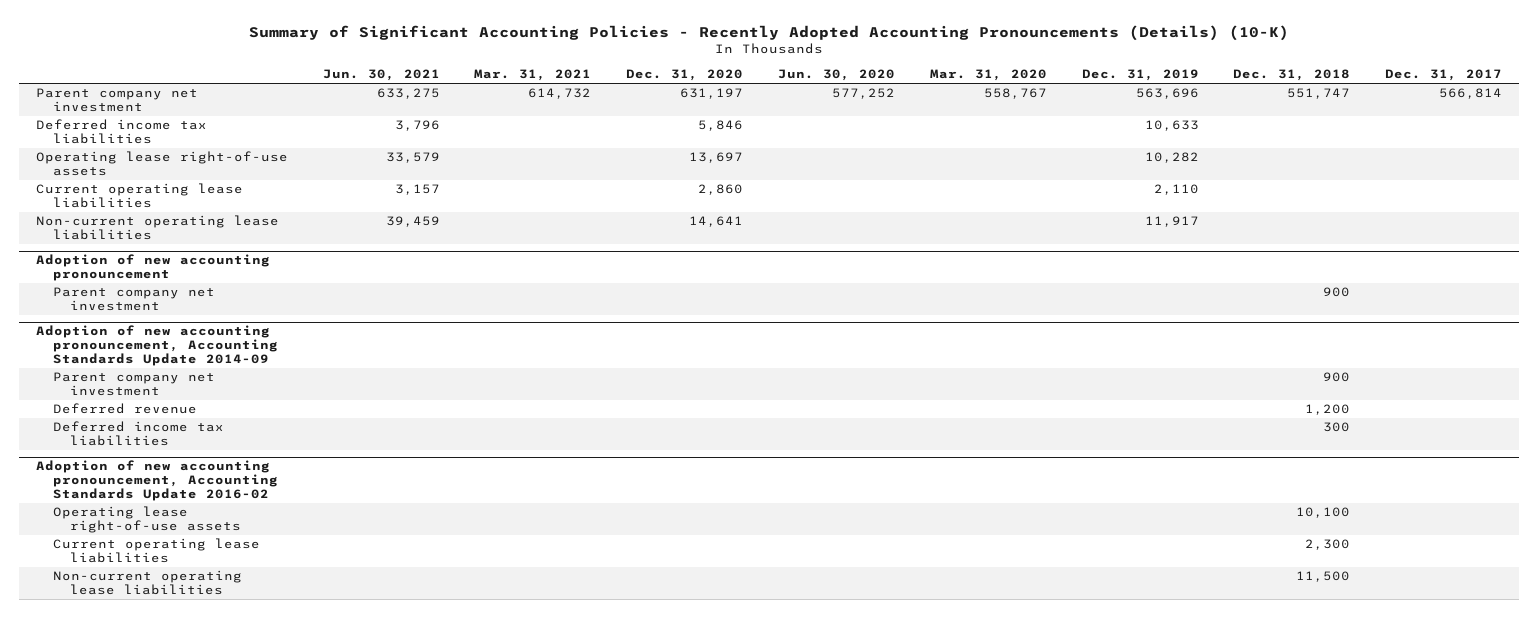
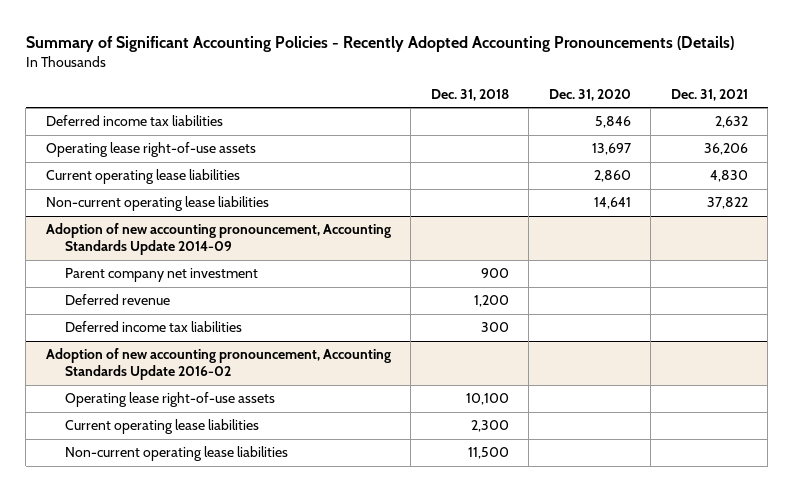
[249,25,1290,42] Summary of Significant Accounting Policies - Recently Adopted Accounting Pronouncements (Details) (10-K) -> [25,35,734,52] Summary of Significant Accounting Policies - Recently Adopted Accounting Pronouncements (Details)
[322,69,440,82] Jun. 30, 2021 -> none
[474,69,592,82] Mar. 31, 2021 -> none
[778,69,896,82] Jun. 30, 2020 -> none
[929,69,1047,82] Mar. 31, 2020 -> none
[1081,69,1199,82] Dec. 31, 2019 -> none
[1385,69,1503,82] Dec. 31, 2017 -> none
none -> [670,89,748,102] Dec. 31, 2021
[35,88,198,113] Parent company net investment -> none
[35,254,270,282] Adoption of new accounting pronouncement -> none
[53,287,216,312] Parent company net investment -> none

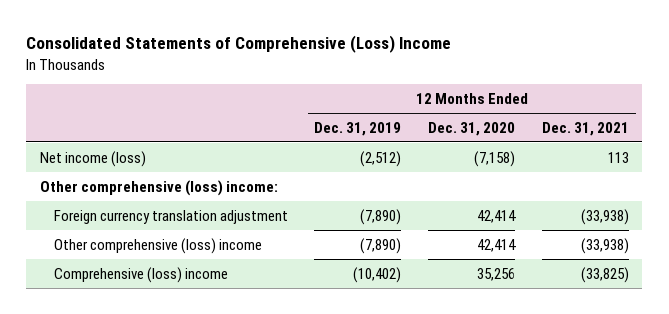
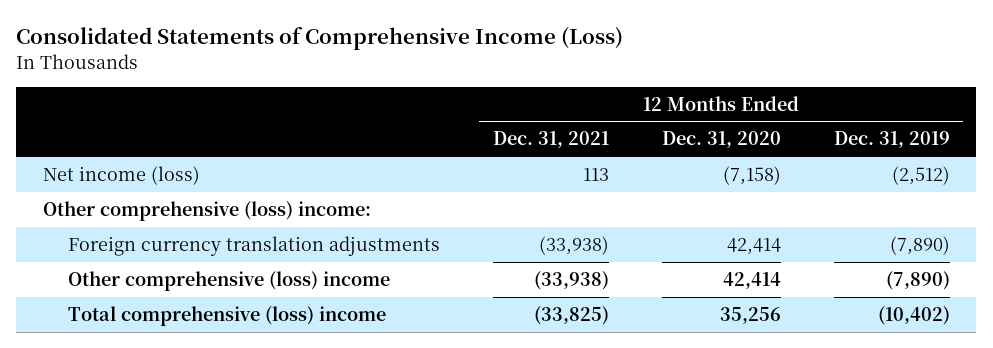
[26,35,452,54] Consolidated Statements of Comprehensive (Loss) Income -> [16,27,624,51] Consolidated Statements of Comprehensive Income (Loss)
[53,209,288,224] Foreign currency translation adjustment -> [67,235,440,256] Foreign currency translation adjustments
[53,266,228,283] Comprehensive (loss) income -> [67,305,386,326] Total comprehensive (loss) income

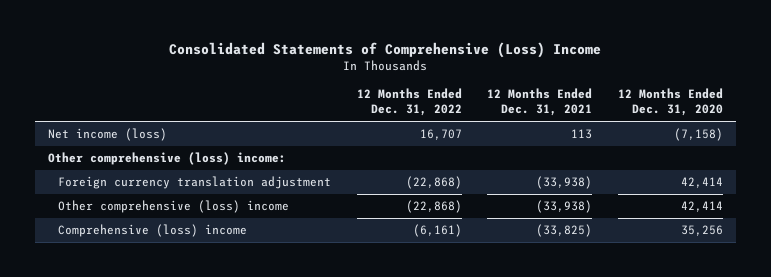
[16,27,624,51] Consolidated Statements of Comprehensive Income (Loss) -> [169,41,602,58] Consolidated Statements of Comprehensive (Loss) Income
[833,131,950,149] Dec. 31, 2019 -> none
none -> [356,88,462,117] 12 Months Ended Dec. 31, 2022
[67,235,440,256] Foreign currency translation adjustments -> [58,176,332,190] Foreign currency translation adjustment
[67,305,386,326] Total comprehensive (loss) income -> [58,224,248,238] Comprehensive (loss) income

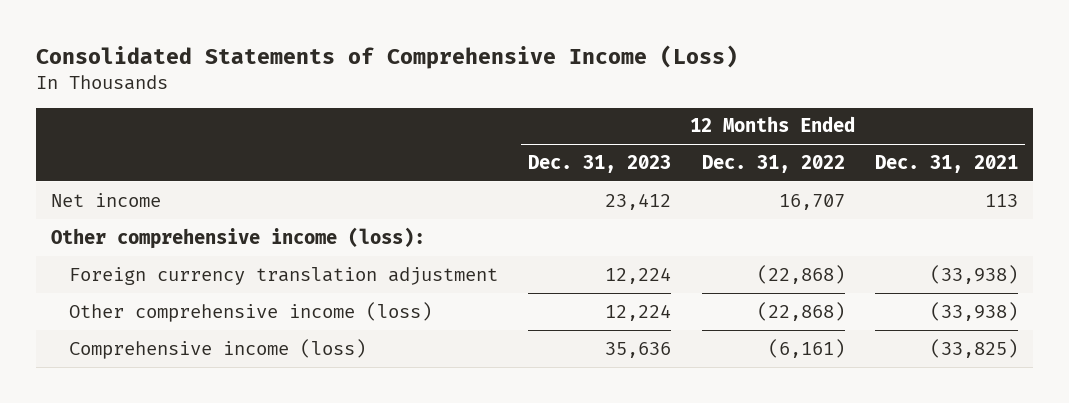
[169,41,602,58] Consolidated Statements of Comprehensive (Loss) Income -> [35,45,738,70] Consolidated Statements of Comprehensive Income (Loss)
[617,88,723,117] 12 Months Ended Dec. 31, 2020 -> none
none -> [528,155,672,174] Dec. 31, 2023
[47,128,167,142] Net income (loss) -> [51,192,162,207] Net income
[47,152,286,166] Other comprehensive (loss) income: -> [51,226,426,249] Other comprehensive income (loss):
[58,200,290,214] Other comprehensive (loss) income -> [69,301,433,322] Other comprehensive income (loss)
[58,224,248,238] Comprehensive (loss) income -> [69,338,367,359] Comprehensive income (loss)

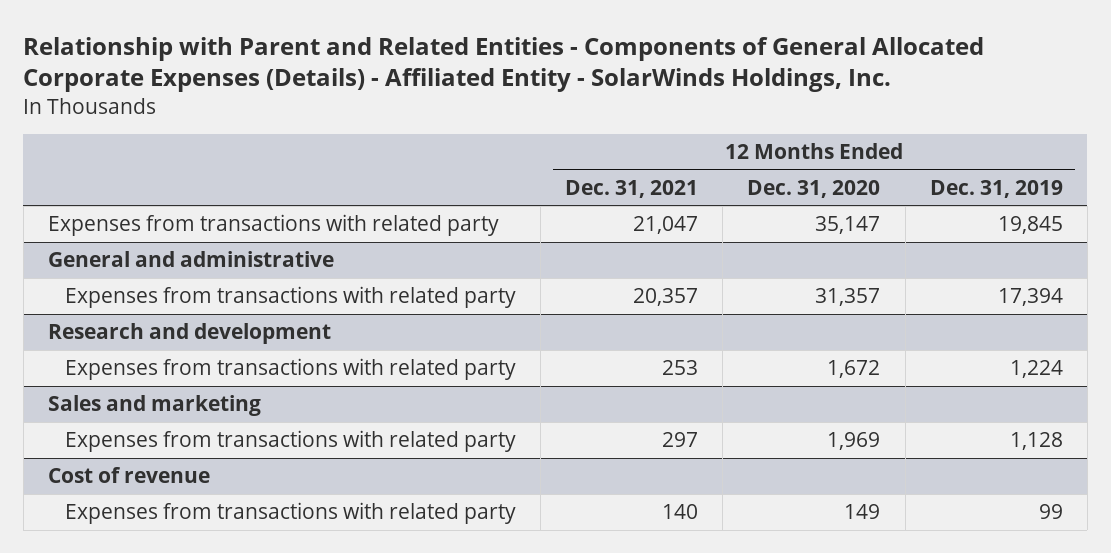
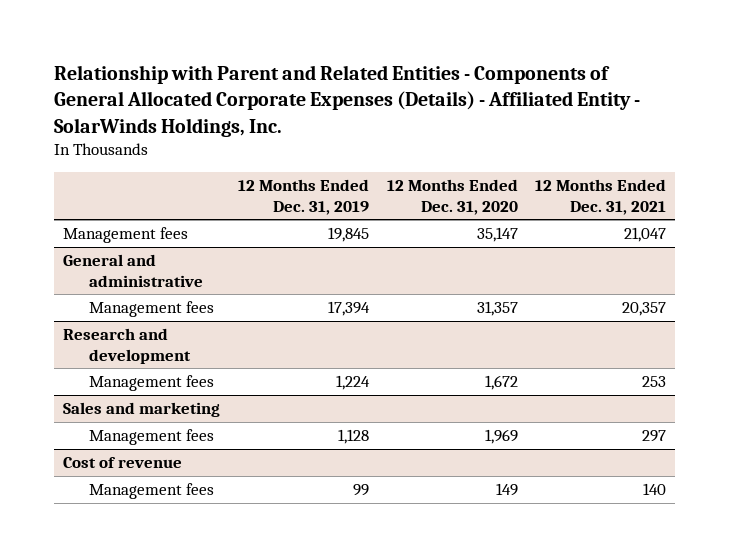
[47,214,499,237] Expenses from transactions with related party -> [63,226,189,243] Management fees
[64,286,516,309] Expenses from transactions with related party -> [88,300,214,317] Management fees
[64,358,516,381] Expenses from transactions with related party -> [88,374,214,391] Management fees
[64,430,516,453] Expenses from transactions with related party -> [88,428,214,445] Management fees
[64,502,516,525] Expenses from transactions with related party -> [88,482,214,499] Management fees

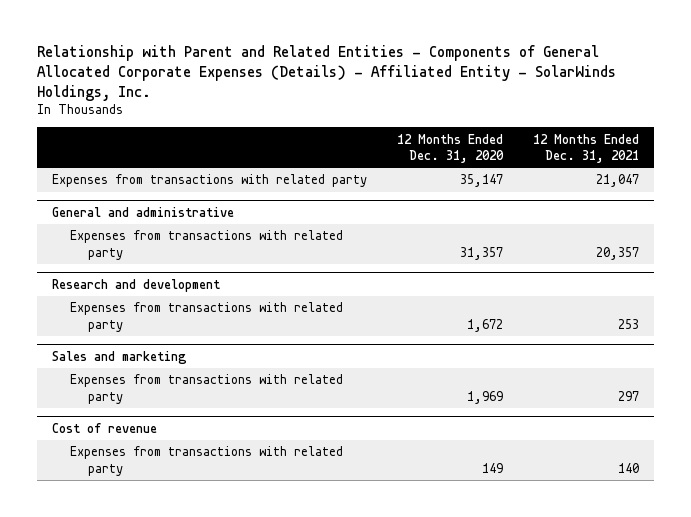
[237,178,369,215] 12 Months Ended Dec. 31, 2019 -> none
[63,226,189,243] Management fees -> [51,174,367,188] Expenses from transactions with related party
[88,300,214,317] Management fees -> [69,230,343,260] Expenses from transactions with related party
[88,374,214,391] Management fees -> [69,302,343,332] Expenses from transactions with related party
[88,428,214,445] Management fees -> [69,374,343,404] Expenses from transactions with related party
[88,482,214,499] Management fees -> [69,446,343,476] Expenses from transactions with related party

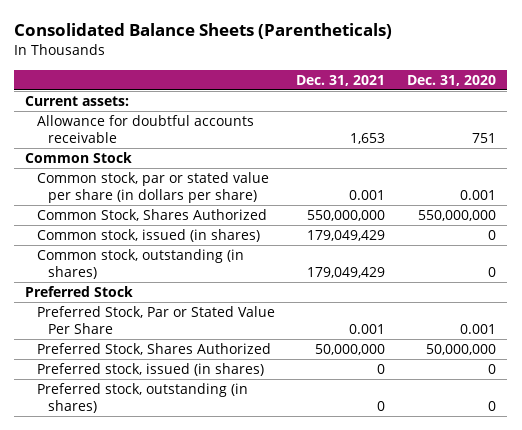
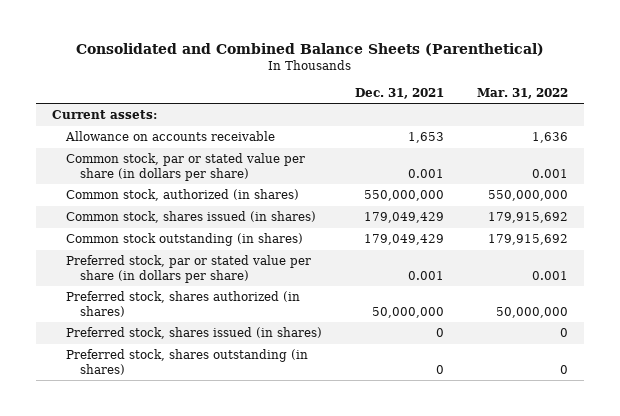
[14,23,393,40] Consolidated Balance Sheets (Parentheticals) -> [76,43,545,57] Consolidated and Combined Balance Sheets (Parenthetical)
[407,74,497,86] Dec. 31, 2020 -> none
none -> [476,87,568,99] Mar. 31, 2022
[25,152,133,164] Common Stock -> none
[36,115,254,143] Allowance for doubtful accounts receivable -> [65,131,276,142] Allowance on accounts receivable
[25,286,134,298] Preferred Stock -> none
[36,209,267,222] Common Stock, Shares Authorized -> [66,189,300,202] Common stock, authorized (in shares)
[36,229,260,243] Common stock, issued (in shares) -> [66,211,317,224] Common stock, shares issued (in shares)
[36,249,244,279] Common stock, outstanding (in shares) -> [66,233,304,247] Common stock outstanding (in shares)
[36,306,275,334] Preferred Stock, Par or Stated Value Per Share -> [66,255,312,283] Preferred stock, par or stated value per share (in dollars per share)
[36,343,271,356] Preferred Stock, Shares Authorized -> [66,291,301,317] Preferred stock, shares authorized (in shares)
[36,363,264,377] Preferred stock, issued (in shares) -> [66,327,323,340] Preferred stock, shares issued (in shares)
[36,383,248,413] Preferred stock, outstanding (in shares) -> [66,349,309,375] Preferred stock, shares outstanding (in shares)

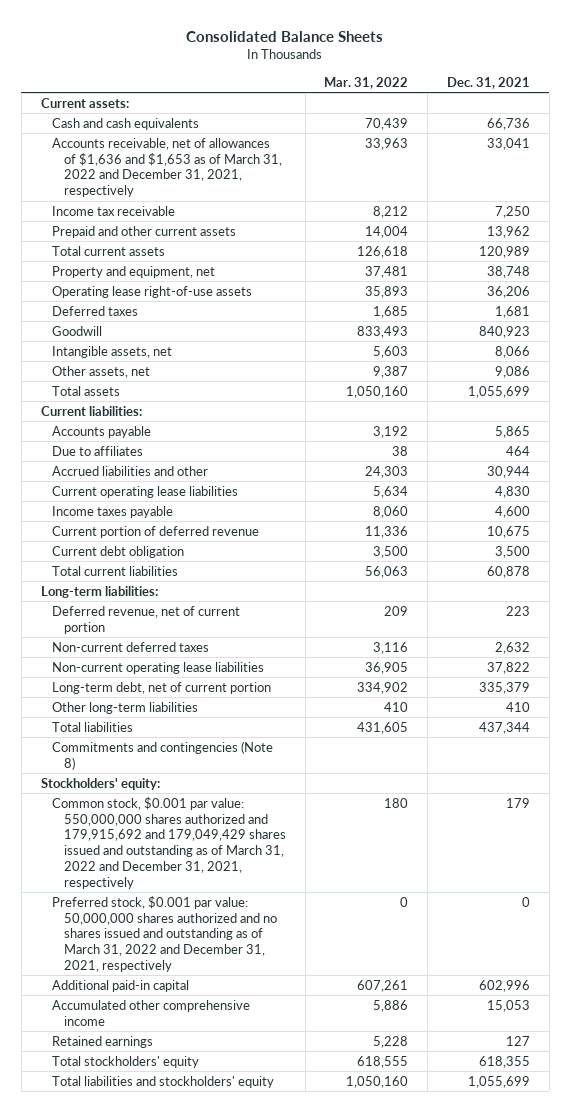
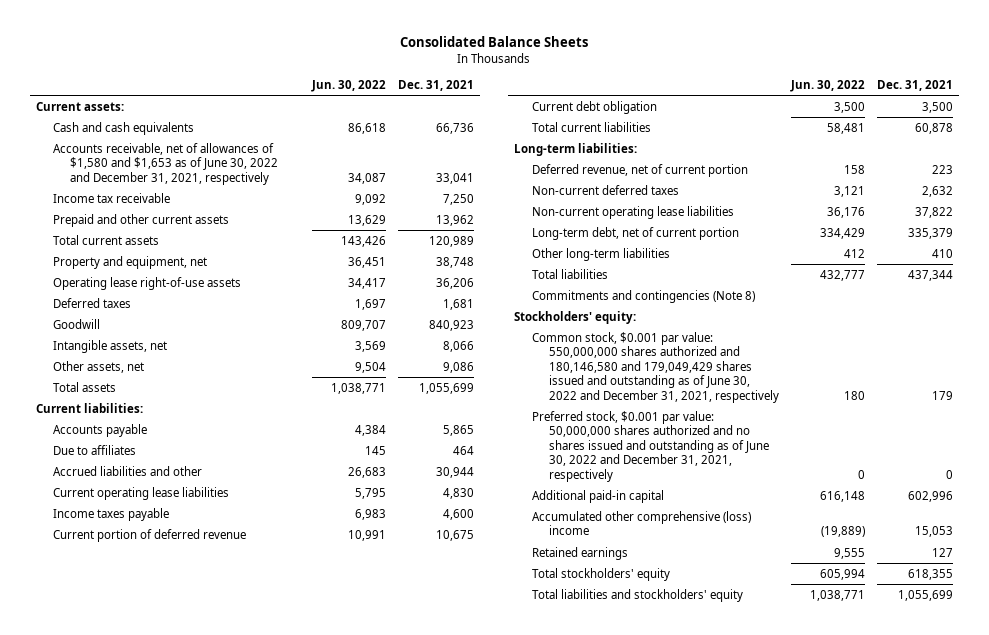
[324,76,409,89] Mar. 31, 2022 -> none
none -> [311,79,387,92] Jun. 30, 2022
[52,137,282,198] Accounts receivable, net of allowances of $1,636 and $1,653 as of March 31, 2022 and December 31, 2021, respectively -> [53,142,279,185] Accounts receivable, net of allowances of $1,580 and $1,653 as of June 30, 2022 and December 31, 2021, respectively
[52,796,286,889] Common stock, $0.001 par value: 550,000,000 shares authorized and 179,915,692 and 179,049,429 shares issued and outstanding as of March 31, 2022 and December 31, 2021, respectively -> [531,331,780,403] Common stock, $0.001 par value: 550,000,000 shares authorized and 180,146,580 and 179,049,429 shares issued and outstanding as of June 30, 2022 and December 31, 2021, respectively
[52,895,277,972] Preferred stock, $0.001 par value: 50,000,000 shares authorized and no shares issued and outstanding as of March 31, 2022 and December 31, 2021, respectively -> [531,410,770,482] Preferred stock, $0.001 par value: 50,000,000 shares authorized and no shares issued and outstanding as of June 30, 2022 and December 31, 2021, respectively
[52,999,251,1026] Accumulated other comprehensive income -> [531,510,751,536] Accumulated other comprehensive (loss) income

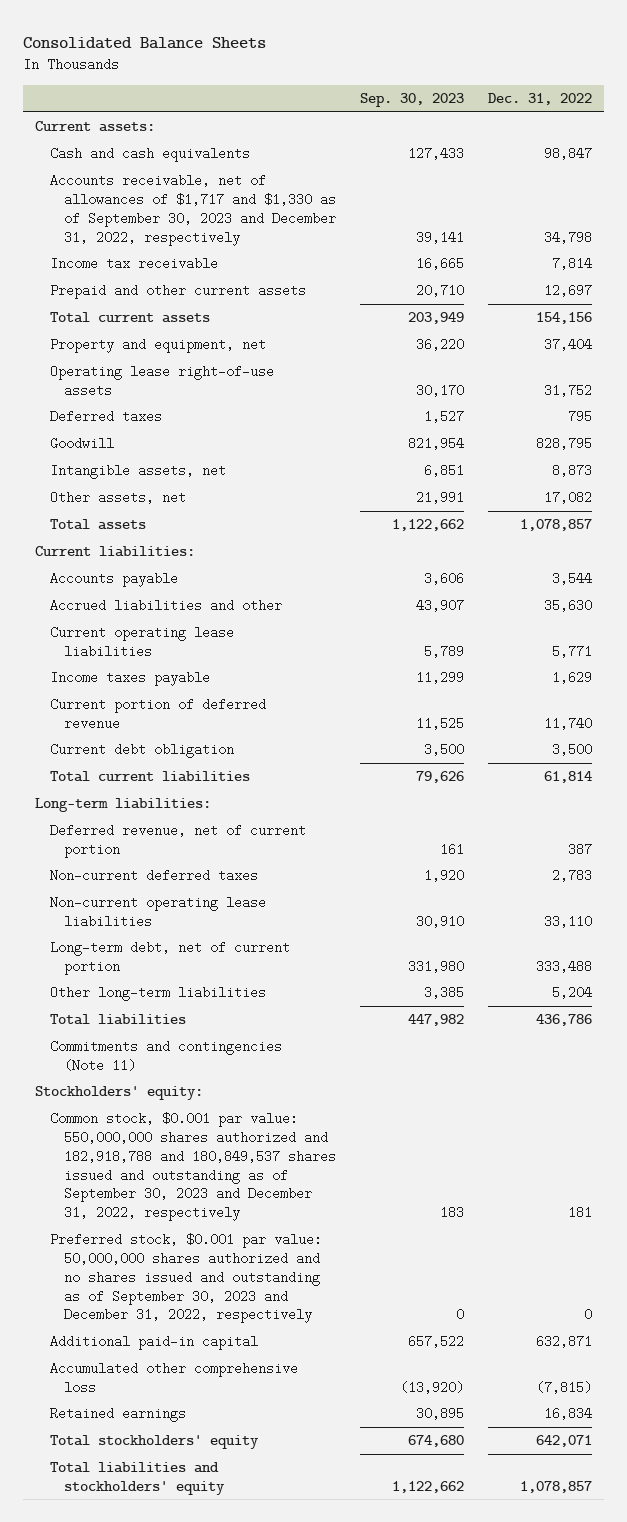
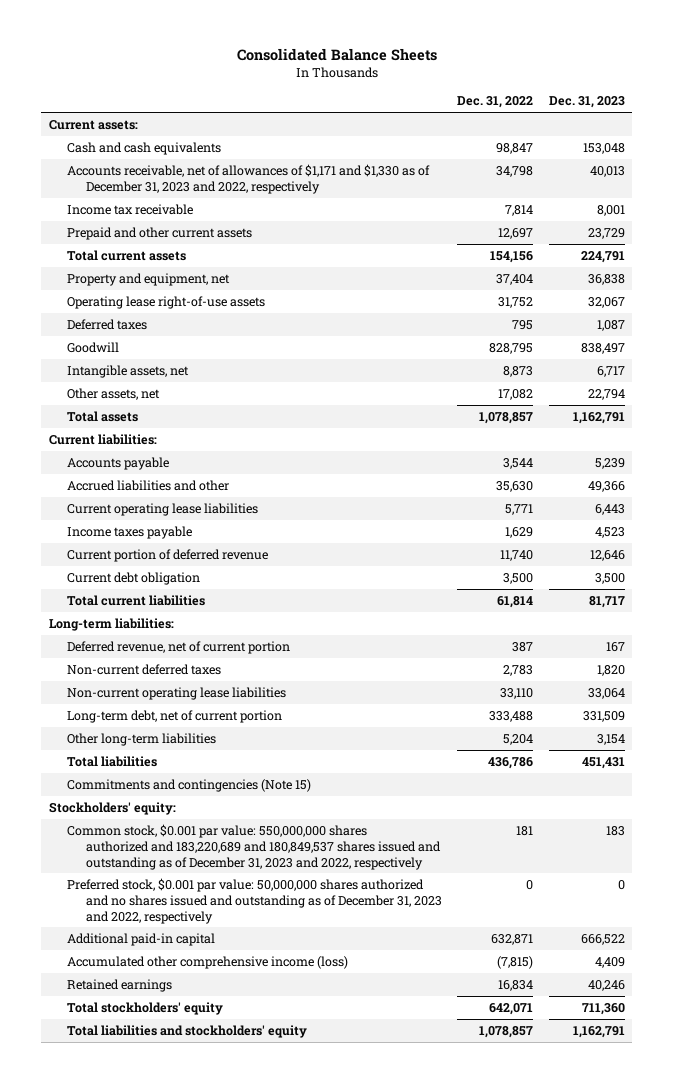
[359,93,464,108] Sep. 30, 2023 -> none
none -> [548,96,625,109] Dec. 31, 2023
[49,174,337,246] Accounts receivable, net of allowances of $1,717 and $1,330 as of September 30, 2023 and December 31, 2022, respectively -> [67,163,431,194] Accounts receivable, net of allowances of $1,171 and $1,330 as of December 31, 2023 and 2022, respectively
[49,1040,282,1072] Commitments and contingencies (Note 11) -> [67,778,312,792] Commitments and contingencies (Note 15)
[49,1112,337,1222] Common stock, $0.001 par value: 550,000,000 shares authorized and 182,918,788 and 180,849,537 shares issued and outstanding as of September 30, 2023 and December 31, 2022, respectively -> [67,823,442,870] Common stock, $0.001 par value: 550,000,000 shares authorized and 183,220,689 and 180,849,537 shares issued and outstanding as of December 31, 2023 and 2022, respectively
[49,1233,322,1324] Preferred stock, $0.001 par value: 50,000,000 shares authorized and no shares issued and outstanding as of September 30, 2023 and December 31, 2022, respectively -> [67,877,443,924] Preferred stock, $0.001 par value: 50,000,000 shares authorized and no shares issued and outstanding as of December 31, 2023 and 2022, respectively
[49,1362,298,1392] Accumulated other comprehensive loss -> [67,955,349,969] Accumulated other comprehensive income (loss)

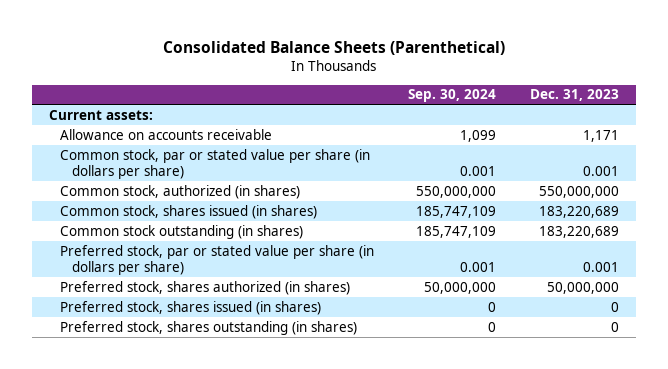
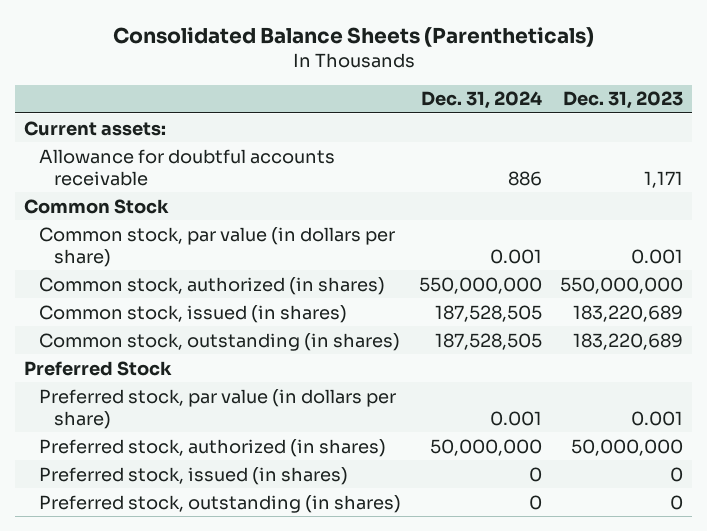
[162,40,505,55] Consolidated Balance Sheets (Parenthetical) -> [112,26,594,47] Consolidated Balance Sheets (Parentheticals)
[408,89,497,103] Sep. 30, 2024 -> none
none -> [421,91,543,110] Dec. 31, 2024
[60,128,273,140] Allowance on accounts receivable -> [38,148,335,186] Allowance for doubtful accounts receivable
none -> [24,198,170,214] Common Stock
[60,148,371,179] Common stock, par or stated value per share (in dollars per share) -> [38,226,395,267] Common stock, par value (in dollars per share)
[60,204,318,219] Common stock, shares issued (in shares) -> [38,304,347,323] Common stock, issued (in shares)
[60,224,304,239] Common stock outstanding (in shares) -> [38,332,400,351] Common stock, outstanding (in shares)
none -> [24,360,173,376] Preferred Stock
[60,244,375,275] Preferred stock, par or stated value per share (in dollars per share) -> [38,388,396,429] Preferred stock, par value (in dollars per share)
[60,280,351,295] Preferred stock, shares authorized (in shares) -> [38,438,386,457] Preferred stock, authorized (in shares)
[60,300,322,315] Preferred stock, shares issued (in shares) -> [38,466,348,485] Preferred stock, issued (in shares)
[60,320,358,335] Preferred stock, shares outstanding (in shares) -> [38,494,401,513] Preferred stock, outstanding (in shares)

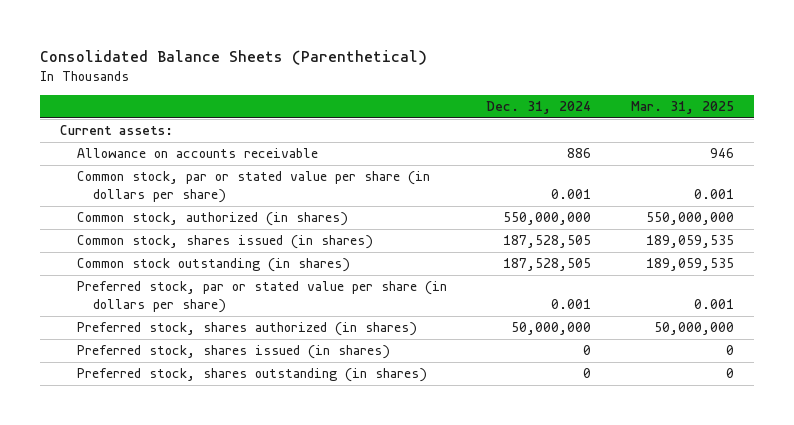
[112,26,594,47] Consolidated Balance Sheets (Parentheticals) -> [39,49,427,65] Consolidated Balance Sheets (Parenthetical)
[563,91,684,110] Dec. 31, 2023 -> none
none -> [631,101,735,115] Mar. 31, 2025
[24,198,170,214] Common Stock -> none
[38,148,335,186] Allowance for doubtful accounts receivable -> [76,148,318,159] Allowance on accounts receivable
[38,226,395,267] Common stock, par value (in dollars per share) -> [76,171,430,203] Common stock, par or stated value per share (in dollars per share)
[24,360,173,376] Preferred Stock -> none
[38,304,347,323] Common stock, issued (in shares) -> [76,235,373,250] Common stock, shares issued (in shares)
[38,332,400,351] Common stock, outstanding (in shares) -> [76,258,350,273] Common stock outstanding (in shares)
[38,388,396,429] Preferred stock, par value (in dollars per share) -> [76,281,447,313] Preferred stock, par or stated value per share (in dollars per share)
[38,438,386,457] Preferred stock, authorized (in shares) -> [76,322,417,337] Preferred stock, shares authorized (in shares)
[38,466,348,485] Preferred stock, issued (in shares) -> [76,345,390,360] Preferred stock, shares issued (in shares)
[38,494,401,513] Preferred stock, outstanding (in shares) -> [76,368,427,383] Preferred stock, shares outstanding (in shares)

